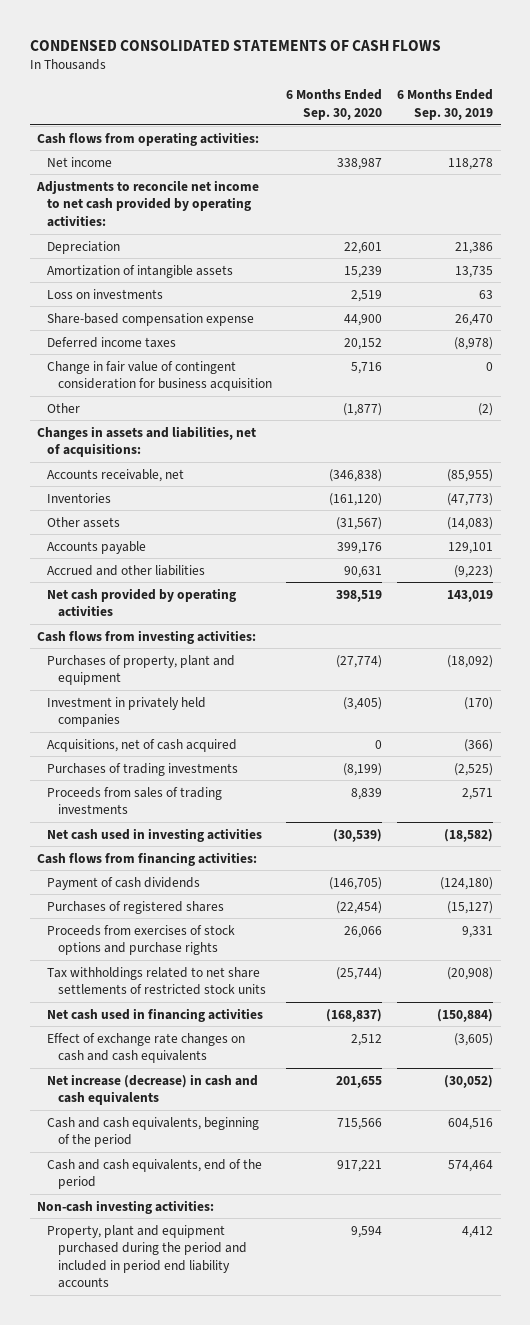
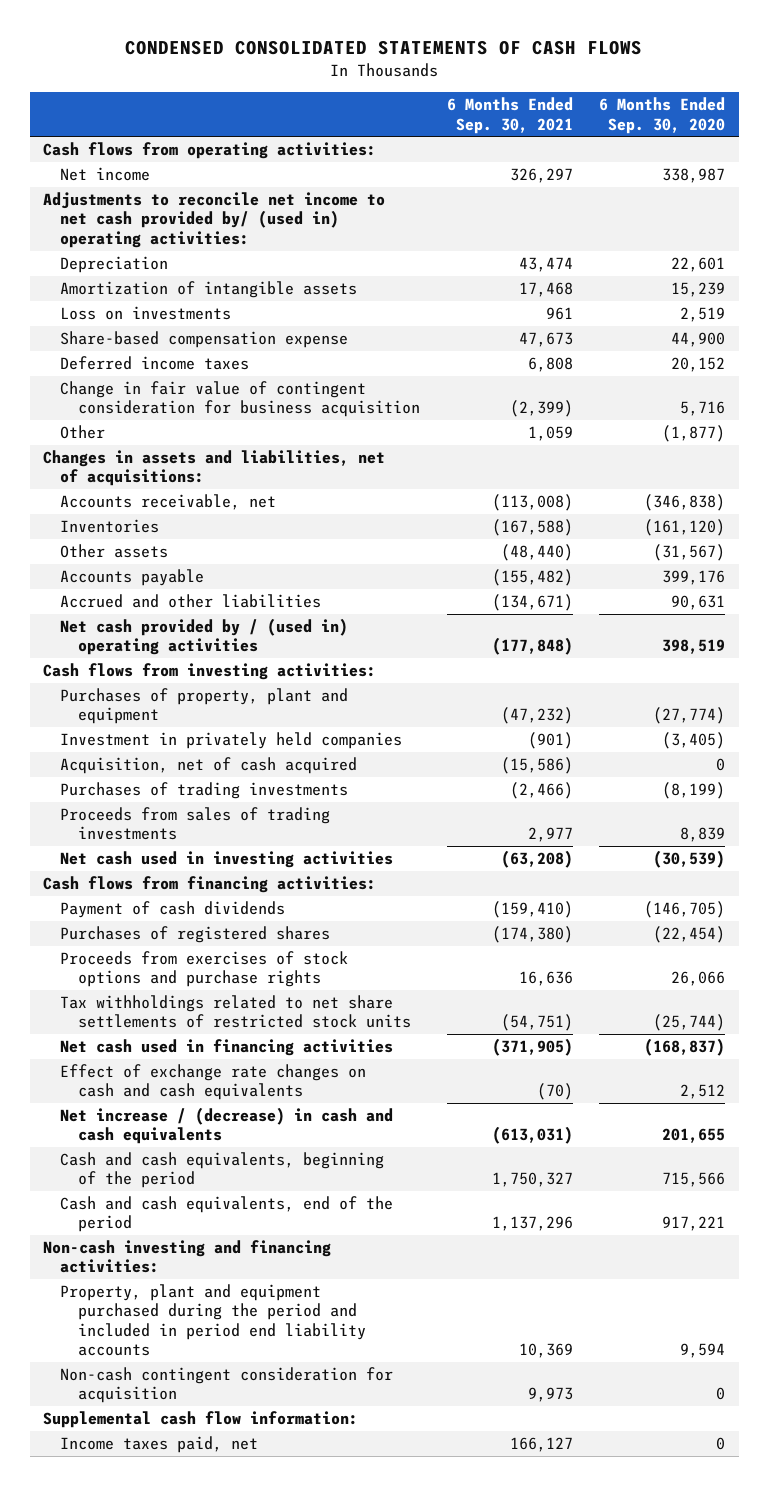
[397,89,494,120] 6 Months Ended Sep. 30, 2019 -> none
none -> [446,97,573,134] 6 Months Ended Sep. 30, 2021
[36,179,260,227] Adjustments to reconcile net income to net cash provided by operating activities: -> [42,192,385,248] Adjustments to reconcile net income to net cash provided by/ (used in) operating activities:
[47,587,237,618] Net cash provided by operating activities -> [60,618,349,656] Net cash provided by / (used in) operating activities
[47,738,238,752] Acquisitions, net of cash acquired -> [60,757,358,775] Acquisition, net of cash acquired
[47,1073,259,1106] Net increase (decrease) in cash and cash equivalents -> [60,1107,394,1145] Net increase / (decrease) in cash and cash equivalents
[37,1199,215,1214] Non-cash investing activities: -> [42,1240,331,1274] Non-cash investing and financing activities:
none -> [60,1367,394,1404] Non-cash contingent consideration for acquisition
none -> [42,1411,358,1429] Supplemental cash flow information:
none -> [60,1436,259,1454] Income taxes paid, net

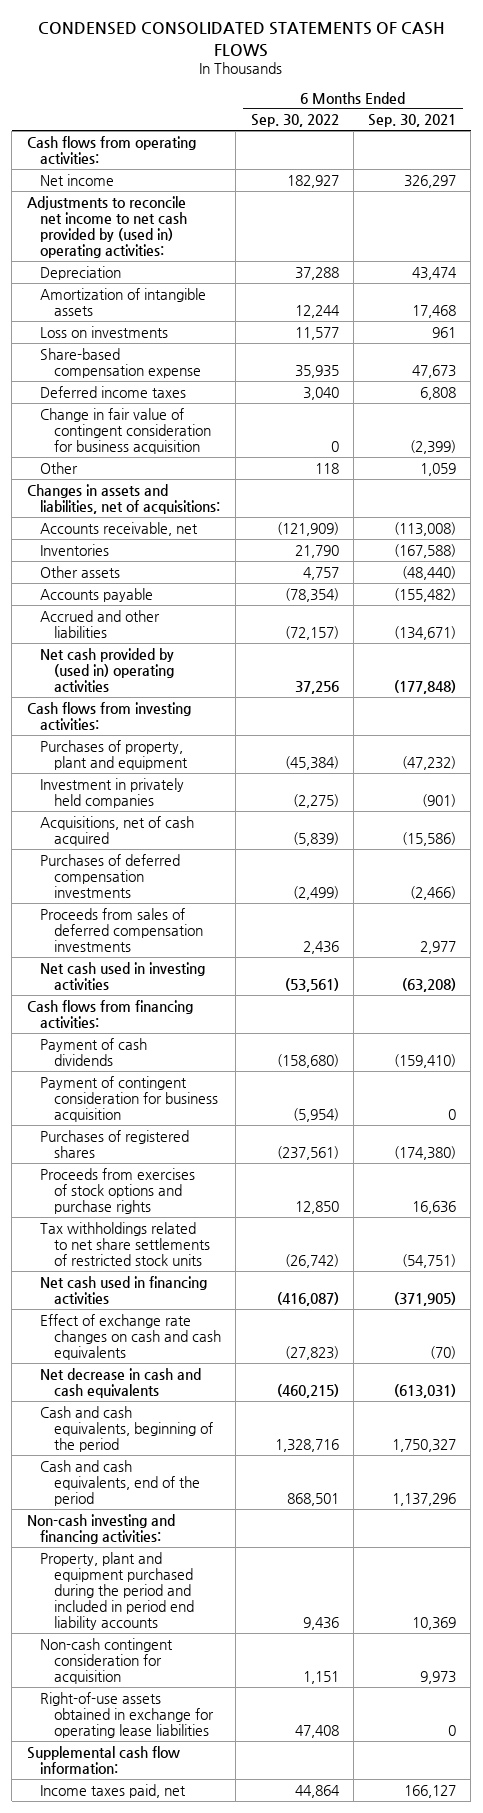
[599,97,726,134] 6 Months Ended Sep. 30, 2020 -> none
none -> [250,114,339,128] Sep. 30, 2022
[42,192,385,248] Adjustments to reconcile net income to net cash provided by/ (used in) operating activities: -> [26,195,188,259] Adjustments to reconcile net income to net cash provided by (used in) operating activities:
[60,618,349,656] Net cash provided by / (used in) operating activities -> [40,647,175,692] Net cash provided by (used in) operating activities
[60,757,358,775] Acquisition, net of cash acquired -> [40,815,195,846] Acquisitions, net of cash acquired
[60,782,349,800] Purchases of trading investments -> [40,853,181,898] Purchases of deferred compensation investments
[60,807,331,841] Proceeds from sales of trading investments -> [40,907,204,952] Proceeds from sales of deferred compensation investments
none -> [40,1075,219,1122] Payment of contingent consideration for business acquisition
[60,1107,394,1145] Net increase / (decrease) in cash and cash equivalents -> [40,1367,202,1398] Net decrease in cash and cash equivalents
none -> [40,1691,215,1738] Right-of-use assets obtained in exchange for operating lease liabilities

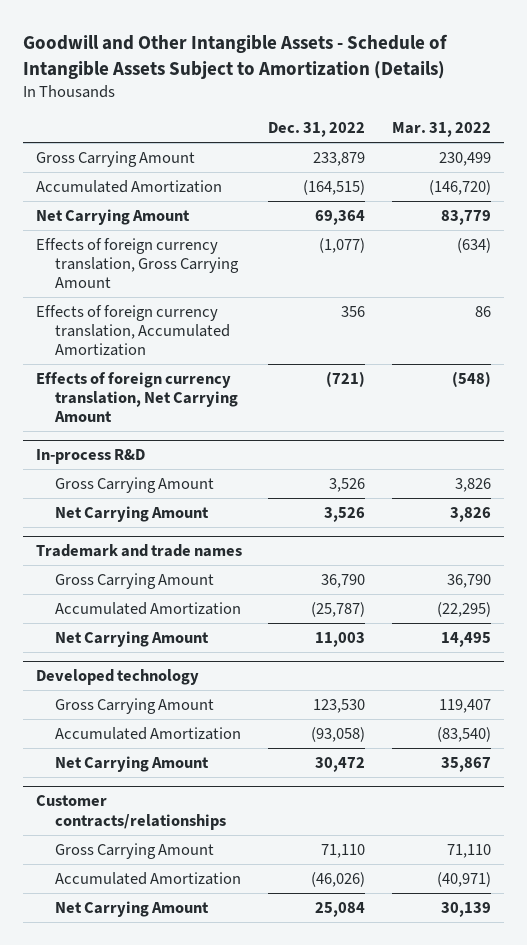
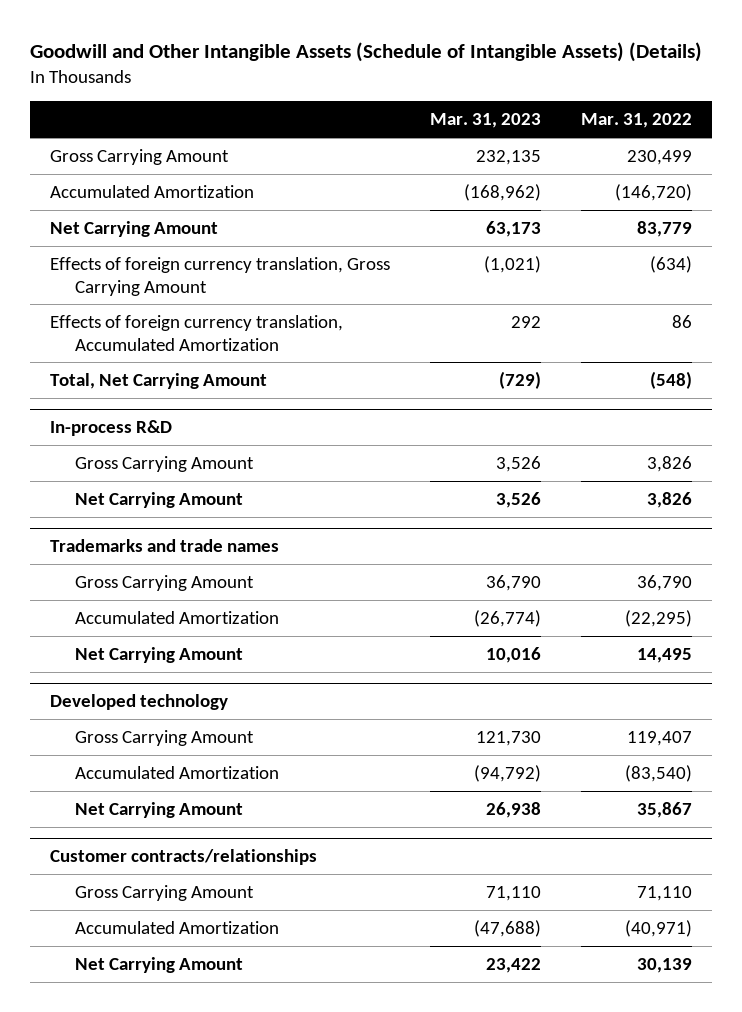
[23,34,449,79] Goodwill and Other Intangible Assets - Schedule of Intangible Assets Subject to Amortization (Details) -> [29,42,702,63] Goodwill and Other Intangible Assets (Schedule of Intangible Assets) (Details)
[268,122,366,138] Dec. 31, 2022 -> none
none -> [429,113,541,129] Mar. 31, 2023
[36,371,239,423] Effects of foreign currency translation, Net Carrying Amount -> [49,372,267,389] Total, Net Carrying Amount
[36,544,243,558] Trademark and trade names -> [49,539,279,553] Trademarks and trade names

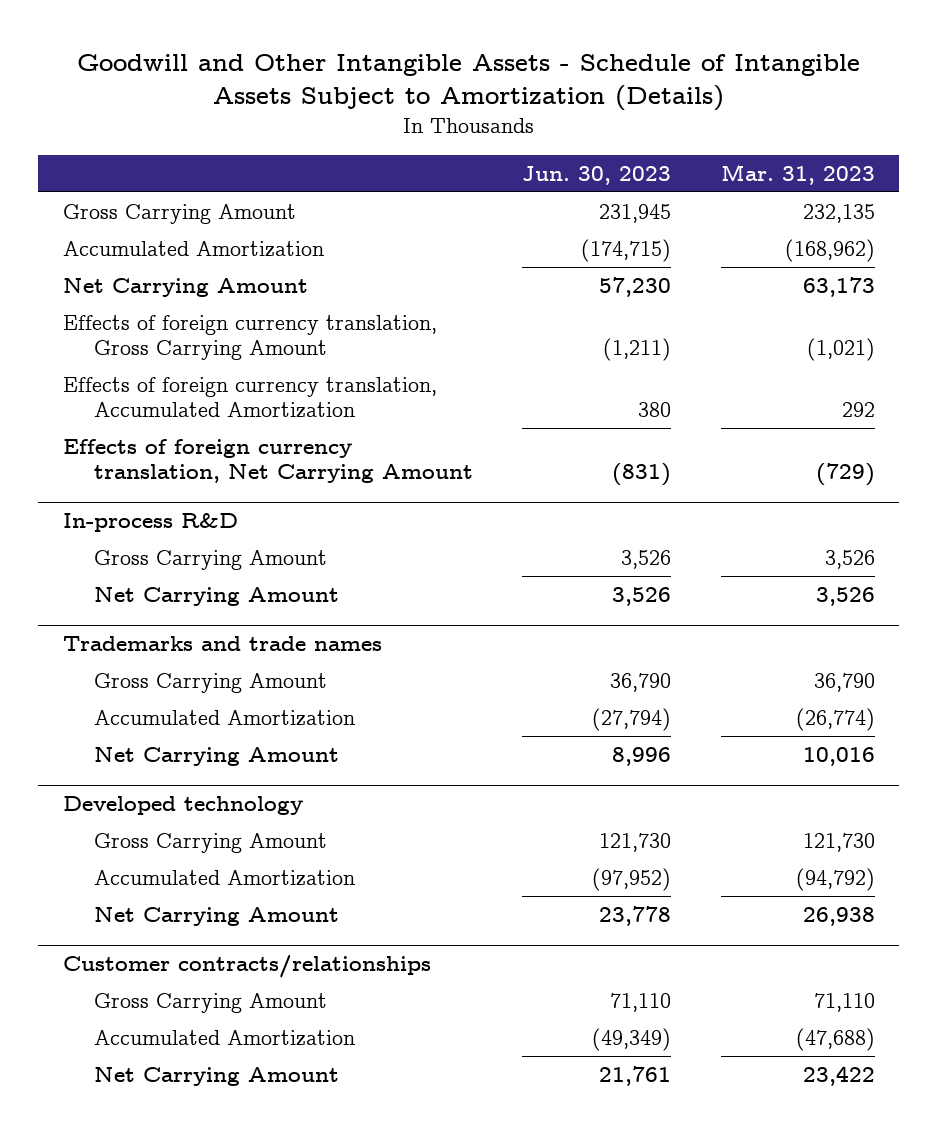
[29,42,702,63] Goodwill and Other Intangible Assets (Schedule of Intangible Assets) (Details) -> [76,54,860,112] Goodwill and Other Intangible Assets - Schedule of Intangible Assets Subject to Amortization (Details)
[580,113,692,129] Mar. 31, 2022 -> none
none -> [522,165,672,185] Jun. 30, 2023
[49,372,267,389] Total, Net Carrying Amount -> [62,438,473,483] Effects of foreign currency translation, Net Carrying Amount

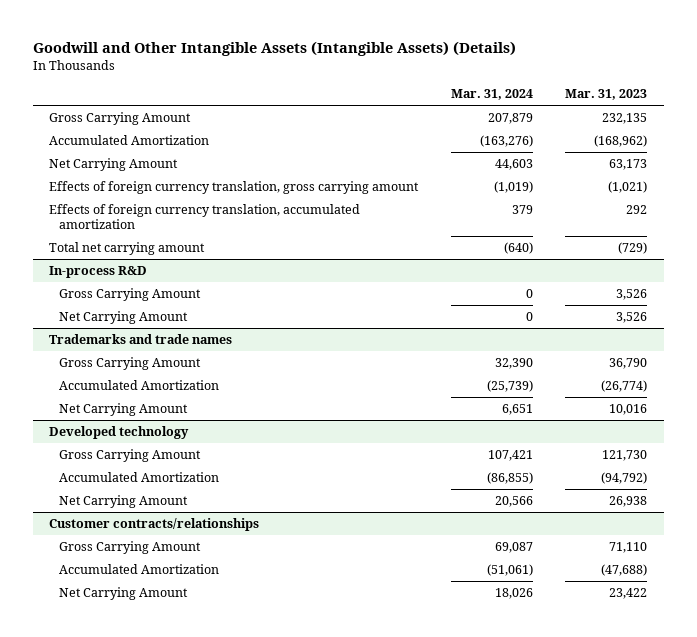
[76,54,860,112] Goodwill and Other Intangible Assets - Schedule of Intangible Assets Subject to Amortization (Details) -> [32,40,516,56] Goodwill and Other Intangible Assets (Intangible Assets) (Details)
[522,165,672,185] Jun. 30, 2023 -> none
none -> [450,89,533,101] Mar. 31, 2024
[62,314,437,360] Effects of foreign currency translation, Gross Carrying Amount -> [49,180,420,194] Effects of foreign currency translation, gross carrying amount
[62,376,437,418] Effects of foreign currency translation, Accumulated Amortization -> [49,203,361,230] Effects of foreign currency translation, accumulated amortization
[62,438,473,483] Effects of foreign currency translation, Net Carrying Amount -> [49,241,206,255] Total net carrying amount

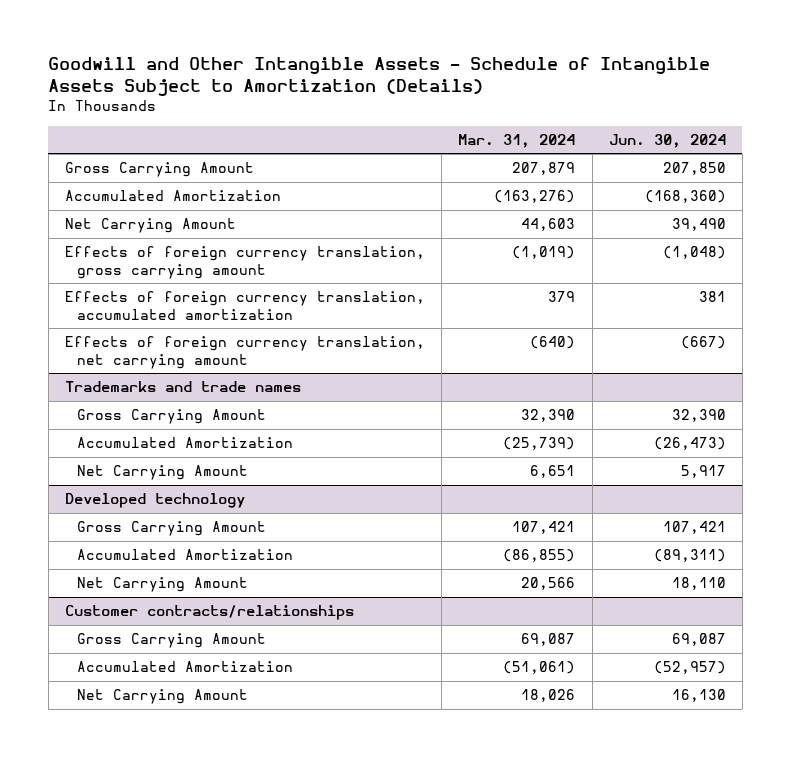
[32,40,516,56] Goodwill and Other Intangible Assets (Intangible Assets) (Details) -> [48,57,711,97] Goodwill and Other Intangible Assets - Schedule of Intangible Assets Subject to Amortization (Details)
[565,89,648,101] Mar. 31, 2023 -> none
none -> [608,133,726,148] Jun. 30, 2024
[49,265,148,278] In-process R&D -> none
[58,287,201,301] Gross Carrying Amount -> none
[58,310,188,324] Net Carrying Amount -> none
[49,241,206,255] Total net carrying amount -> [64,336,425,370] Effects of foreign currency translation, net carrying amount

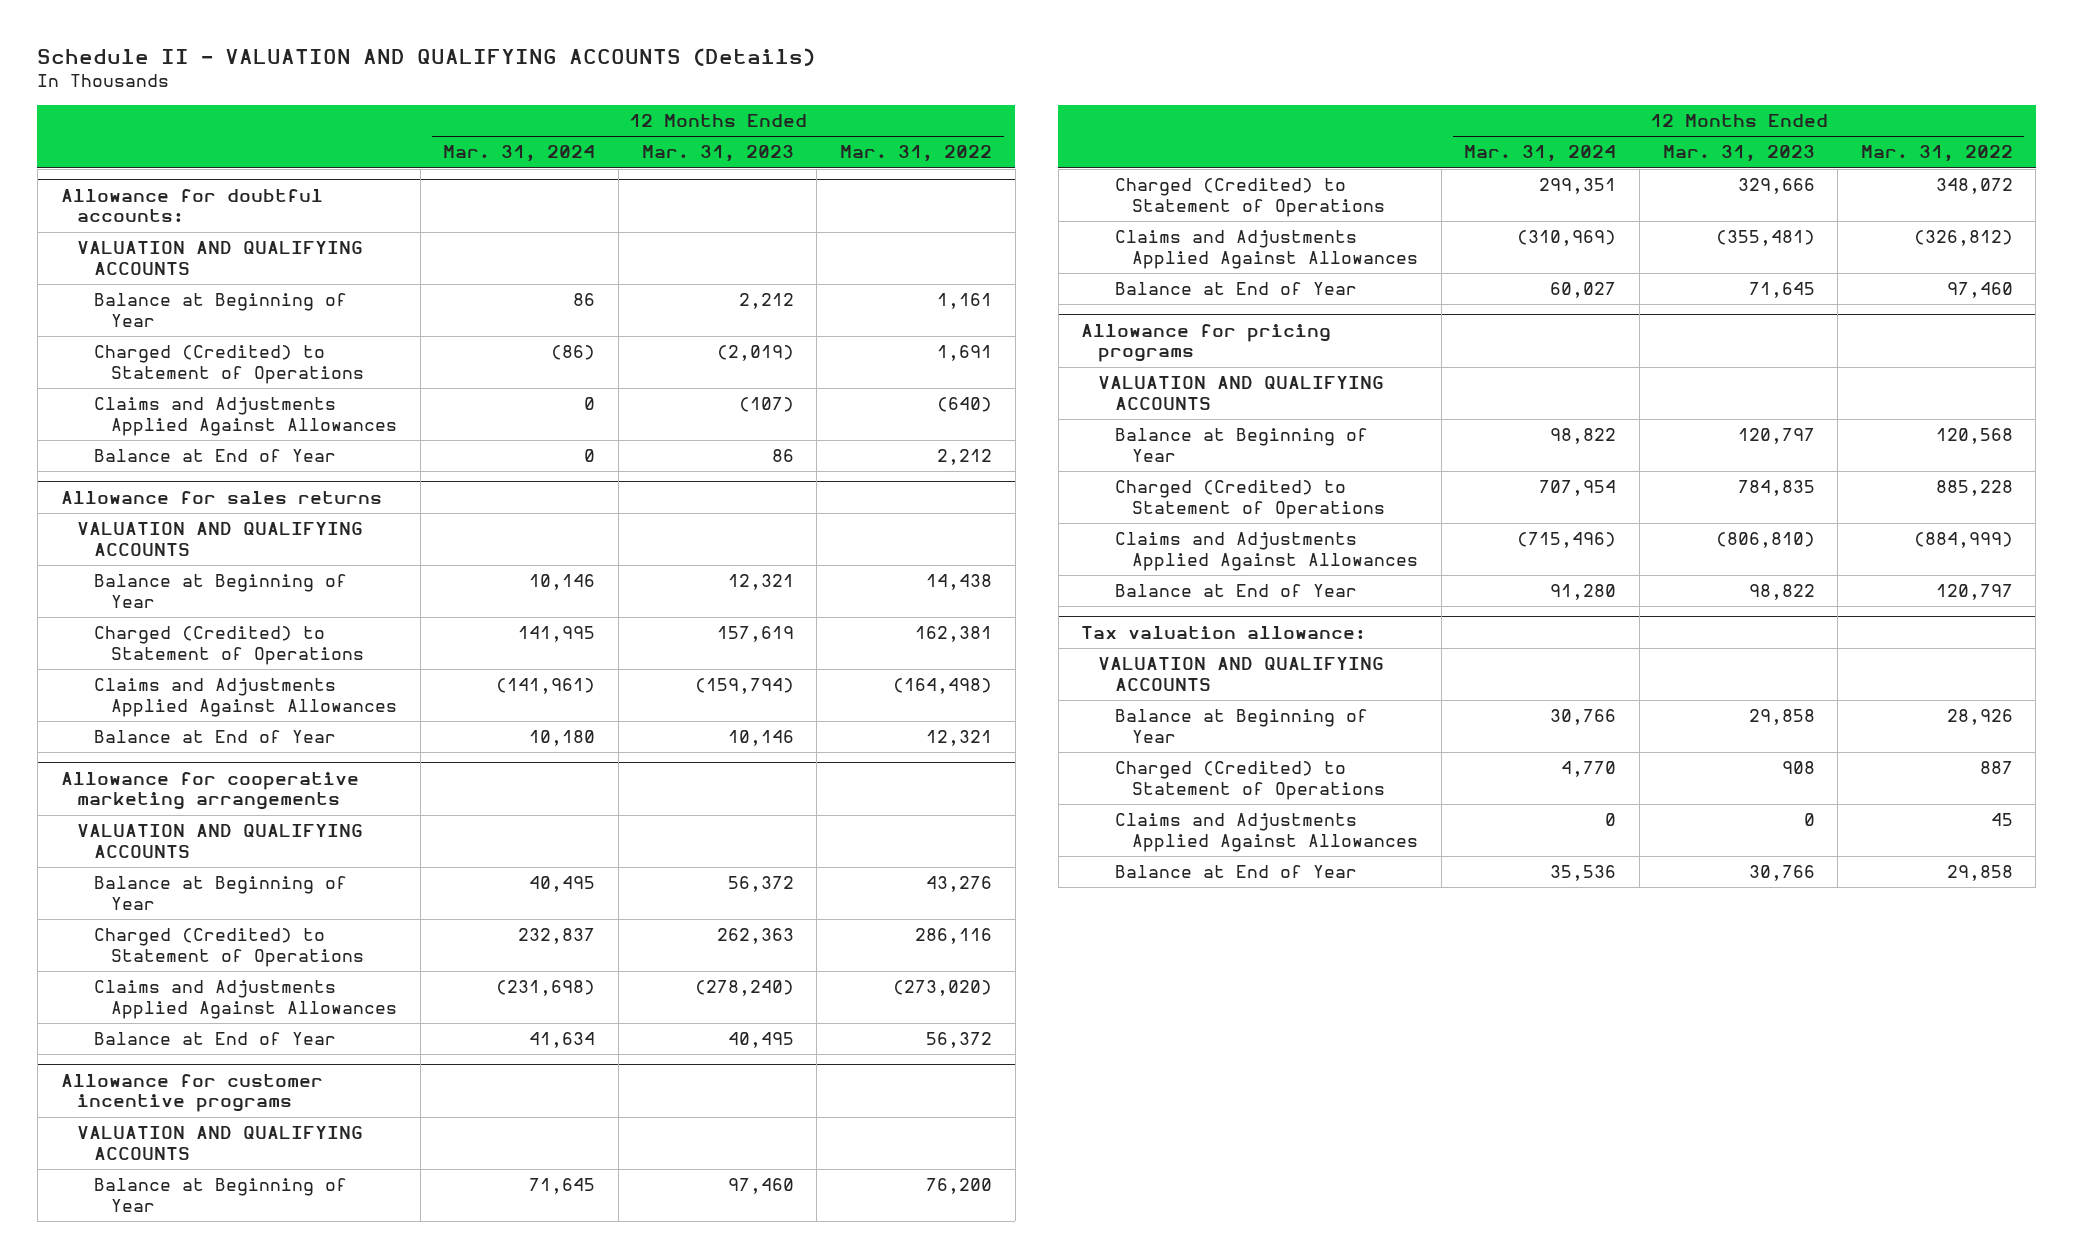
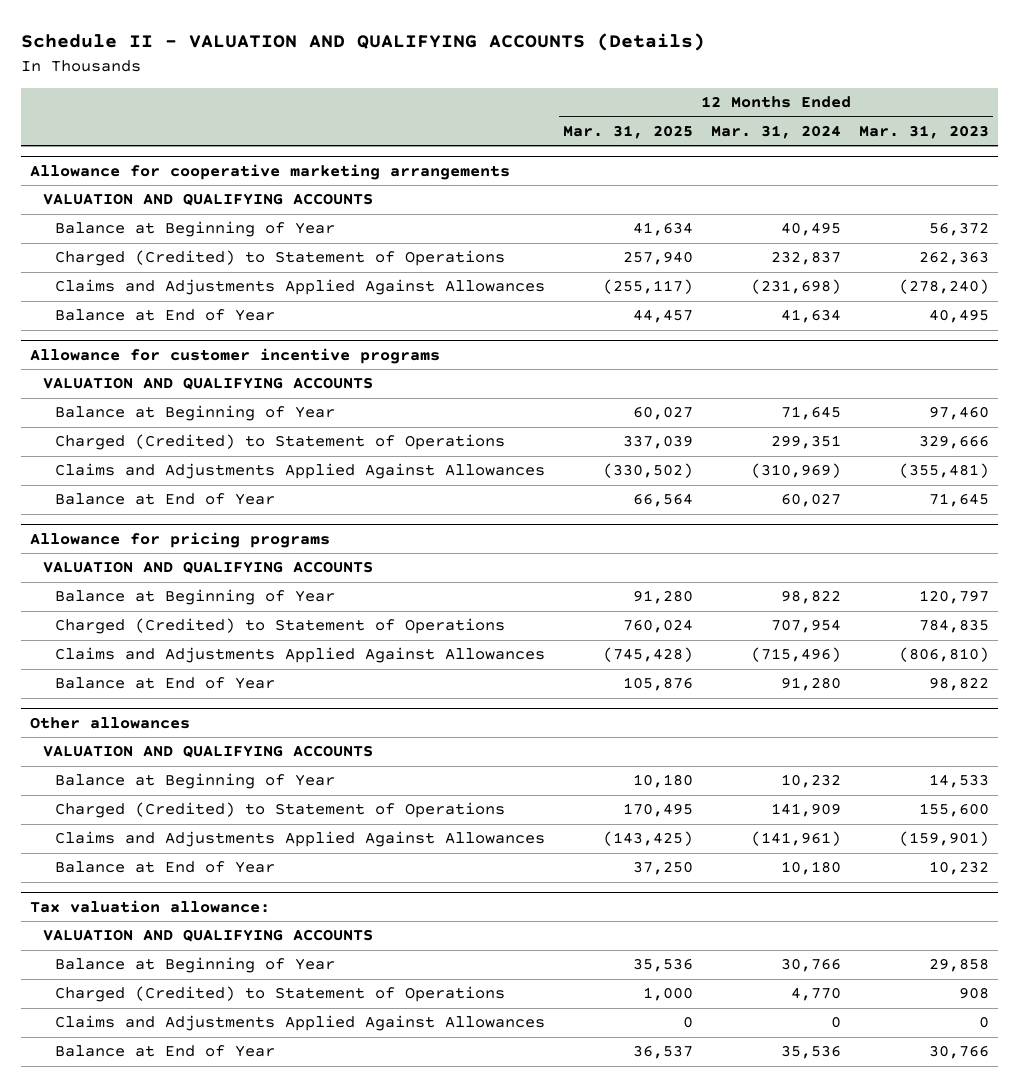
[839,145,992,163] Mar. 31, 2022 -> none
none -> [563,124,694,139] Mar. 31, 2025
[60,188,323,223] Allowance for doubtful accounts: -> none
[77,241,364,275] VALUATION AND QUALIFYING ACCOUNTS -> none
[94,293,348,327] Balance at Beginning of Year -> none
[94,345,365,384] Charged (Credited) to Statement of Operations -> none
[94,397,398,436] Claims and Adjustments Applied Against Allowances -> none
[94,449,337,463] Balance at End of Year -> none
[60,490,382,504] Allowance for sales returns -> none
[77,522,364,556] VALUATION AND QUALIFYING ACCOUNTS -> none
[94,574,348,608] Balance at Beginning of Year -> none
[94,626,365,665] Charged (Credited) to Statement of Operations -> none
[94,678,398,717] Claims and Adjustments Applied Against Allowances -> none
[94,730,337,744] Balance at End of Year -> none
none -> [29,716,190,729] Other allowances
none -> [42,745,373,759] VALUATION AND QUALIFYING ACCOUNTS
none -> [55,773,336,790] Balance at Beginning of Year
none -> [55,802,506,819] Charged (Credited) to Statement of Operations
none -> [55,831,546,848] Claims and Adjustments Applied Against Allowances
none -> [55,861,276,874] Balance at End of Year

